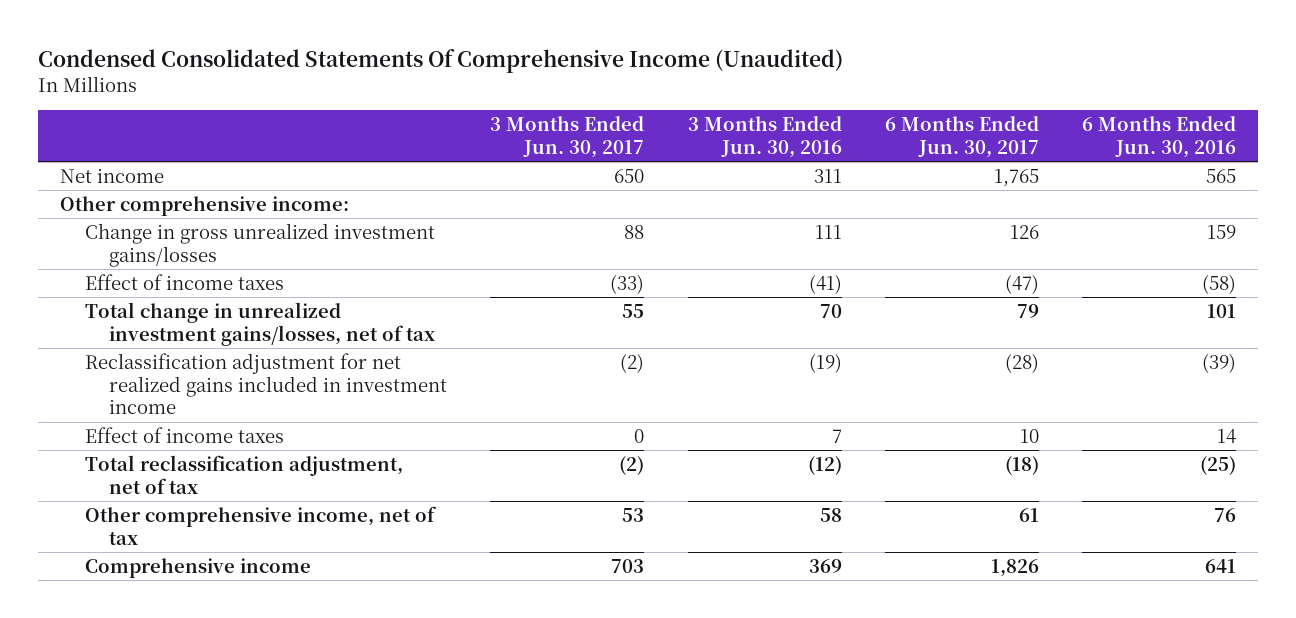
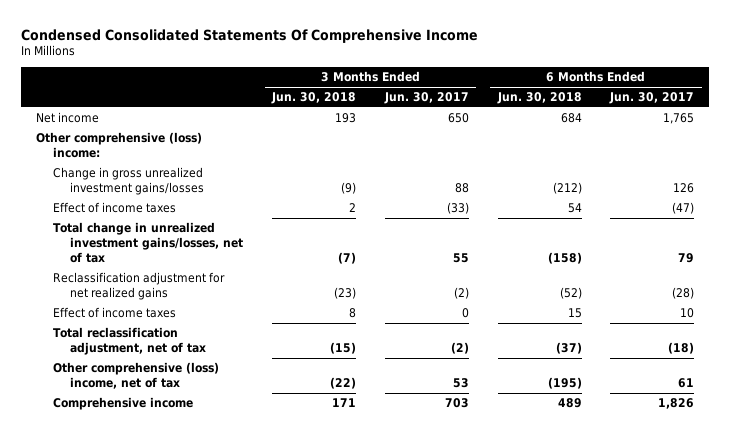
[38,48,844,73] Condensed Consolidated Statements Of Comprehensive Income (Unaudited) -> [21,28,479,43] Condensed Consolidated Statements Of Comprehensive Income
[687,115,842,158] 3 Months Ended Jun. 30, 2016 -> none
[1082,115,1237,158] 6 Months Ended Jun. 30, 2016 -> none
none -> [271,92,357,105] Jun. 30, 2018
none -> [496,92,582,105] Jun. 30, 2018
[59,195,349,216] Other comprehensive income: -> [35,132,202,159] Other comprehensive (loss) income:
[84,352,448,415] Reclassification adjustment for net realized gains included in investment income -> [53,272,226,301] Reclassification adjustment for net realized gains
[84,505,437,545] Other comprehensive income, net of tax -> [53,362,220,390] Other comprehensive (loss) income, net of tax

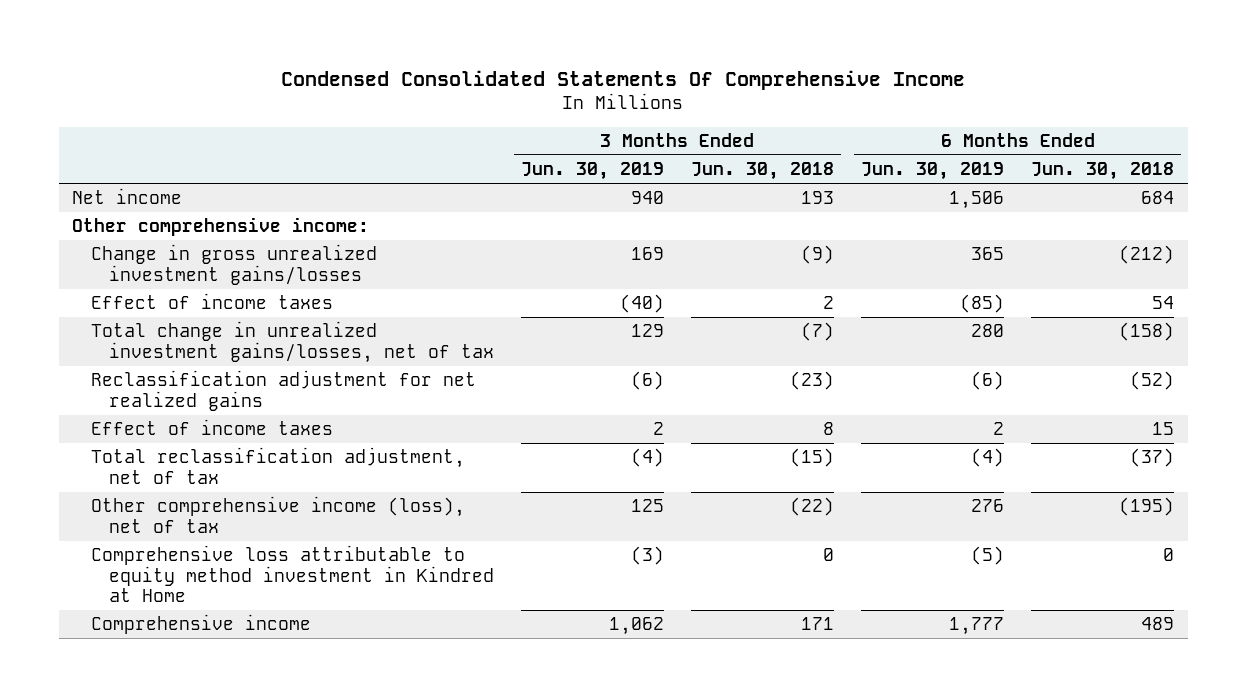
[383,92,469,105] Jun. 30, 2017 -> none
[609,92,695,105] Jun. 30, 2017 -> none
none -> [520,162,664,181] Jun. 30, 2019
none -> [861,162,1005,181] Jun. 30, 2019
[35,132,202,159] Other comprehensive (loss) income: -> [72,217,370,237] Other comprehensive income:
[53,362,220,390] Other comprehensive (loss) income, net of tax -> [90,496,465,533] Other comprehensive income (loss), net of tax
none -> [90,545,494,602] Comprehensive loss attributable to equity method investment in Kindred at Home

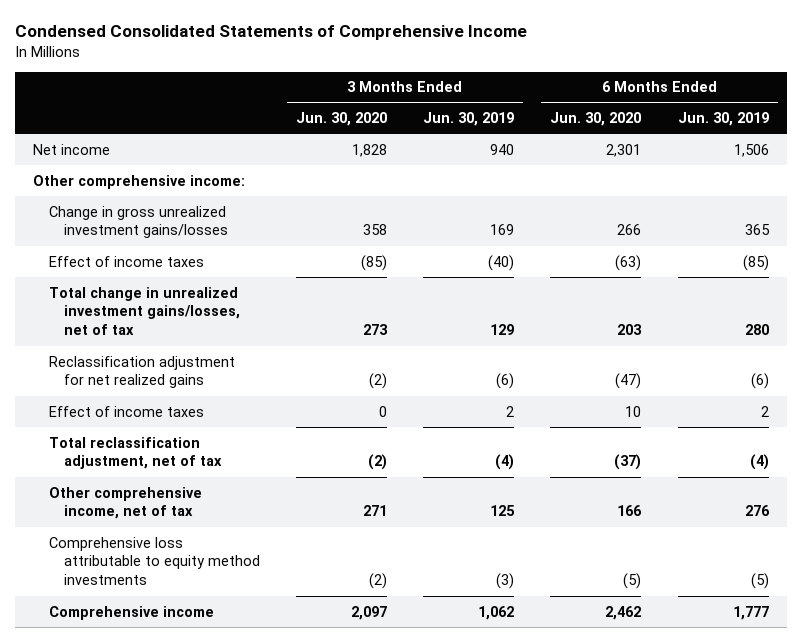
[281,69,966,90] Condensed Consolidated Statements Of Comprehensive Income -> [14,25,527,41] Condensed Consolidated Statements of Comprehensive Income
[691,162,835,181] Jun. 30, 2018 -> none
[1031,162,1175,181] Jun. 30, 2018 -> none
none -> [296,112,388,127] Jun. 30, 2020
none -> [550,112,642,127] Jun. 30, 2020
[90,496,465,533] Other comprehensive income (loss), net of tax -> [48,486,202,520] Other comprehensive income, net of tax
[90,545,494,602] Comprehensive loss attributable to equity method investment in Kindred at Home -> [48,536,261,586] Comprehensive loss attributable to equity method investments

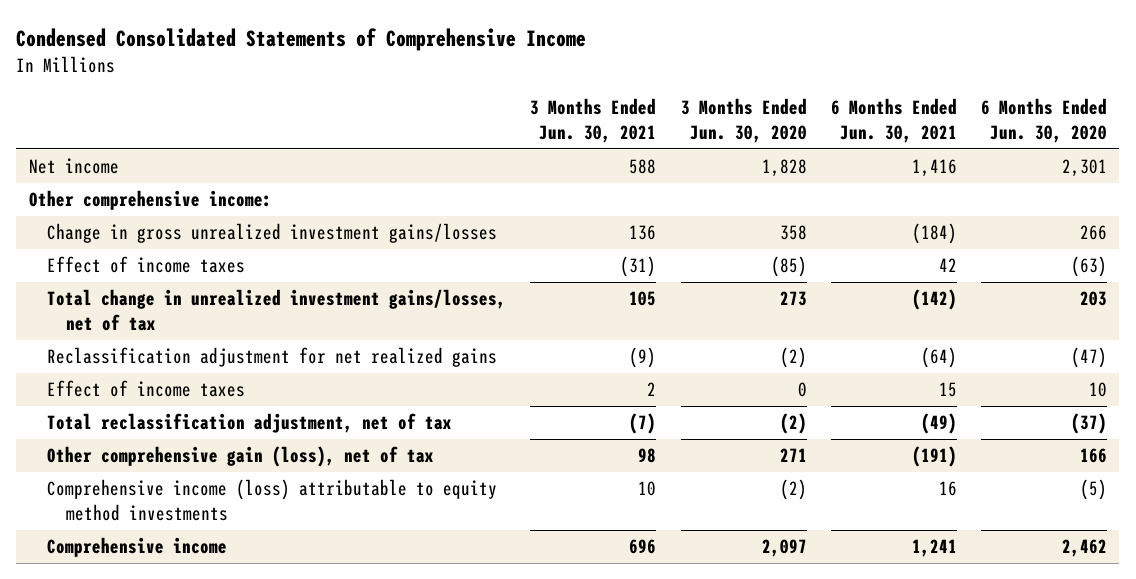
[423,112,515,127] Jun. 30, 2019 -> none
[677,112,769,127] Jun. 30, 2019 -> none
none -> [530,97,657,143] 3 Months Ended Jun. 30, 2021
none -> [830,97,957,143] 6 Months Ended Jun. 30, 2021
[48,486,202,520] Other comprehensive income, net of tax -> [47,446,435,468] Other comprehensive gain (loss), net of tax
[48,536,261,586] Comprehensive loss attributable to equity method investments -> [47,479,498,521] Comprehensive income (loss) attributable to equity method investments

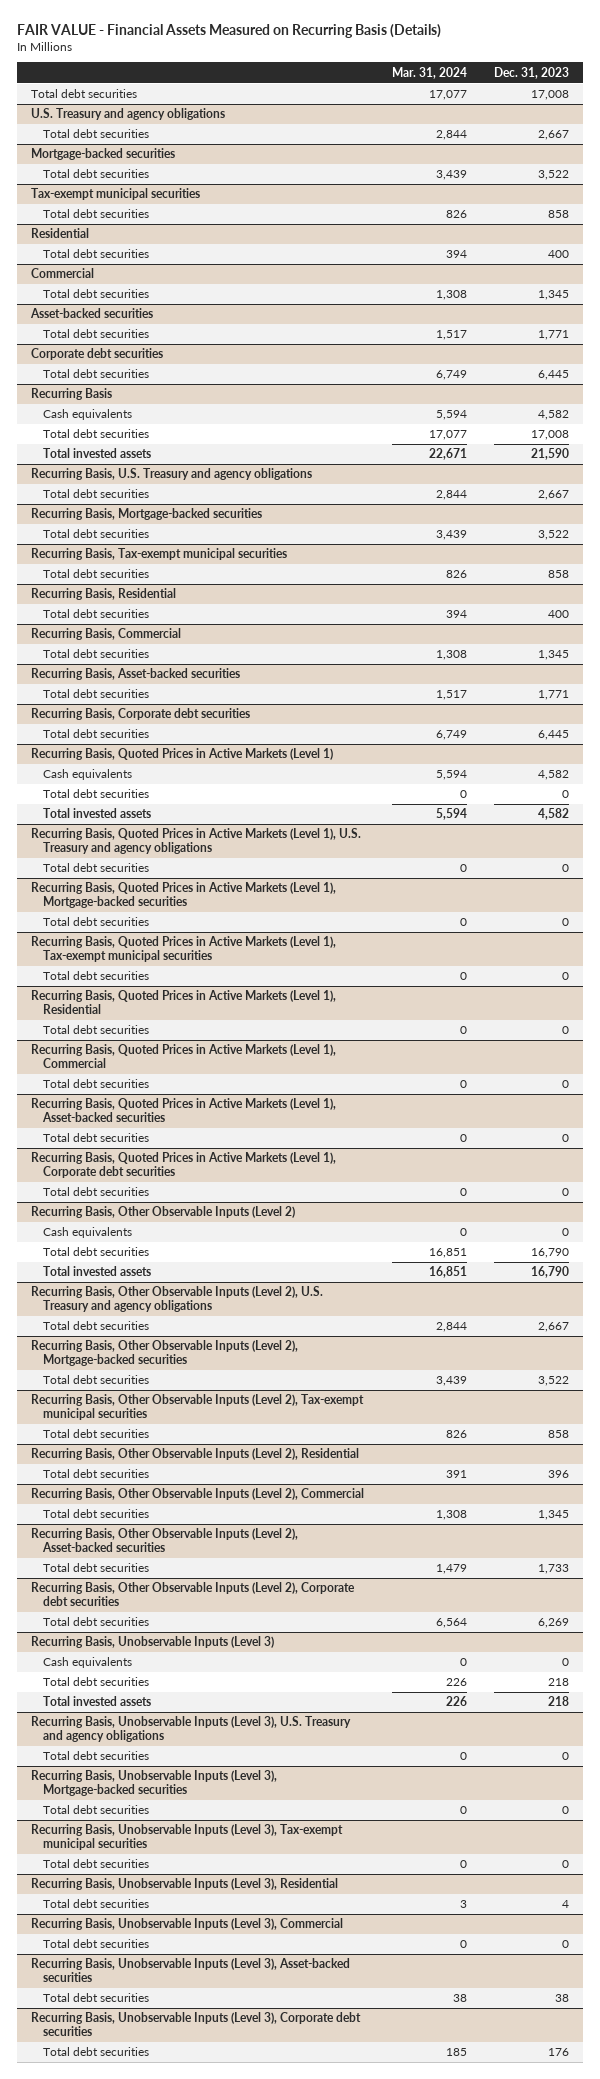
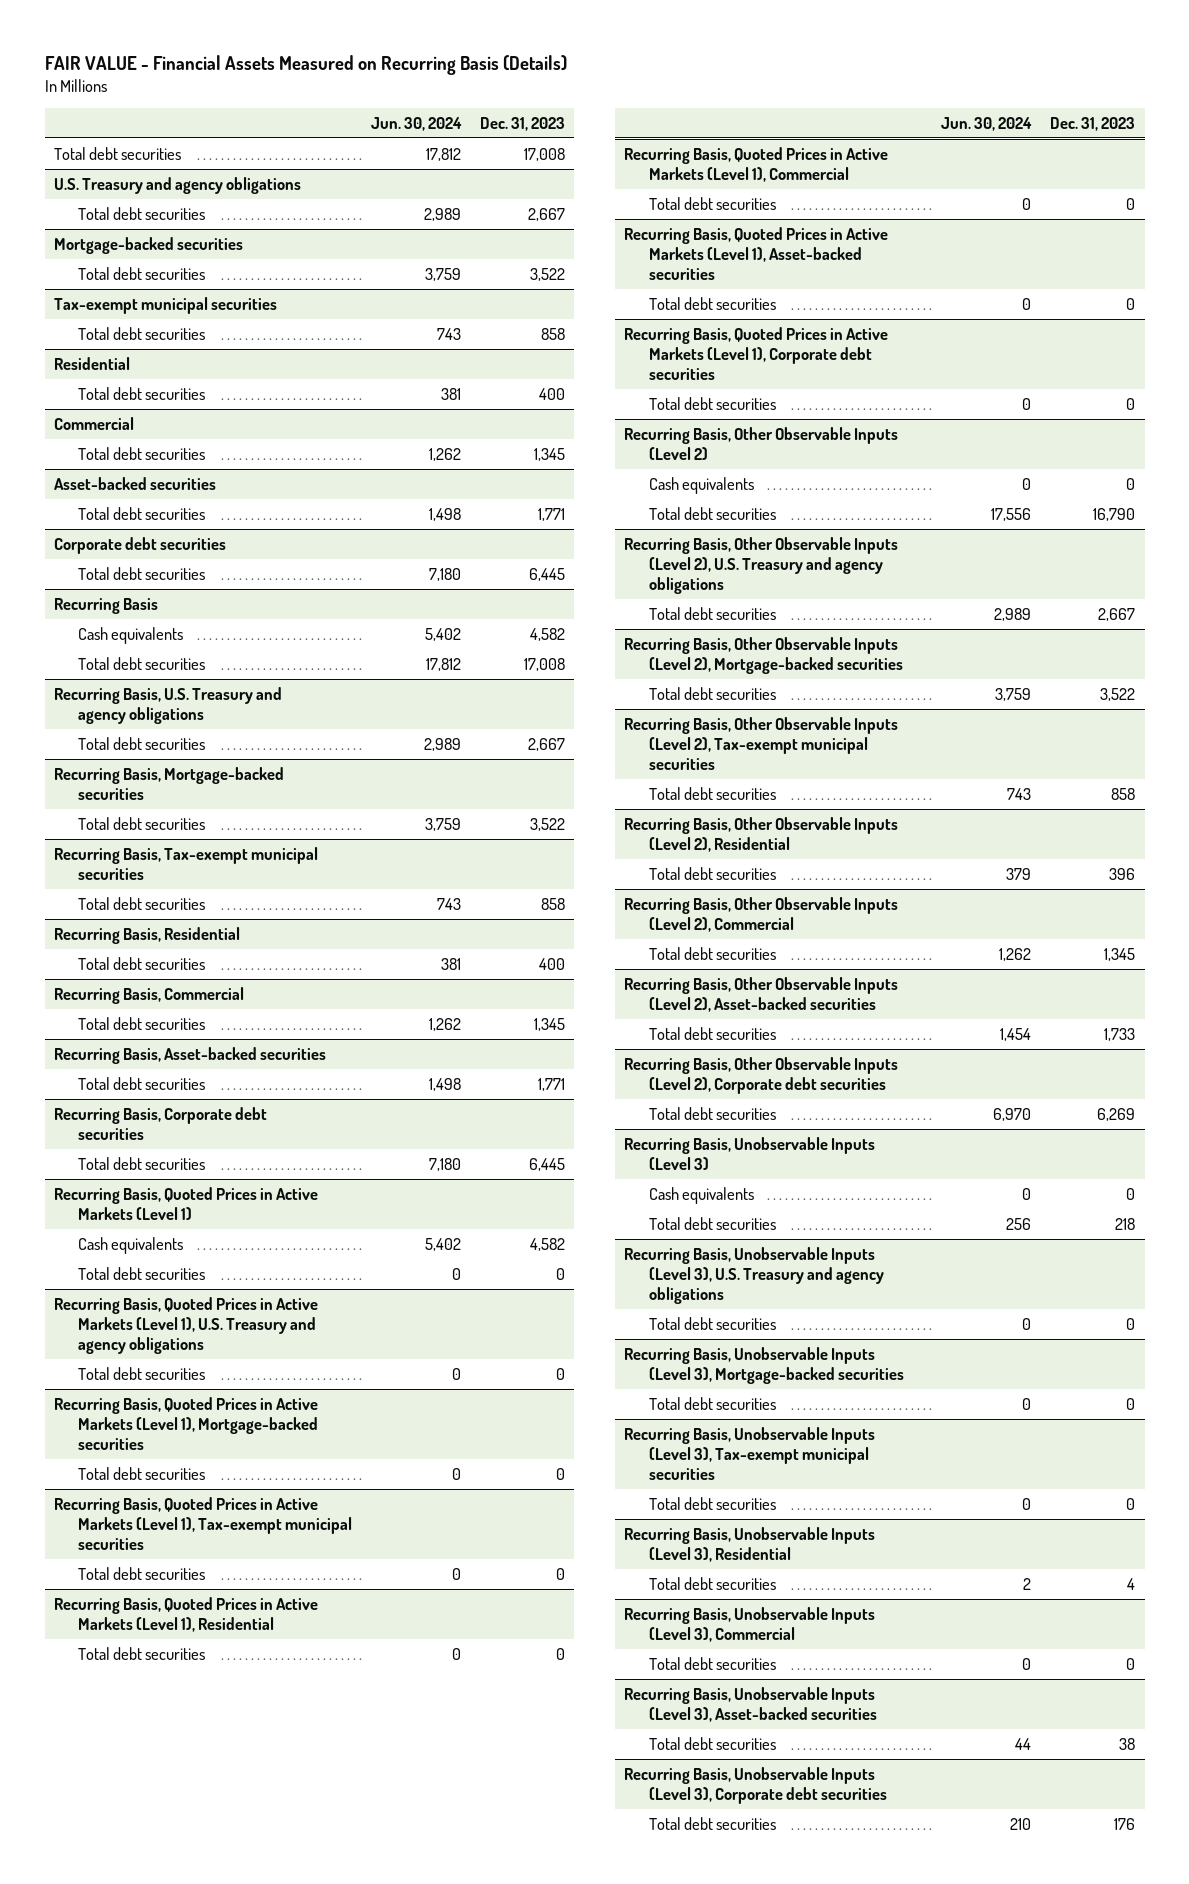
[391,66,467,79] Mar. 31, 2024 -> none
none -> [371,116,463,131] Jun. 30, 2024
[42,448,151,459] Total invested assets -> none
[42,808,151,819] Total invested assets -> none
[42,1266,151,1277] Total invested assets -> none
[42,1696,151,1707] Total invested assets -> none

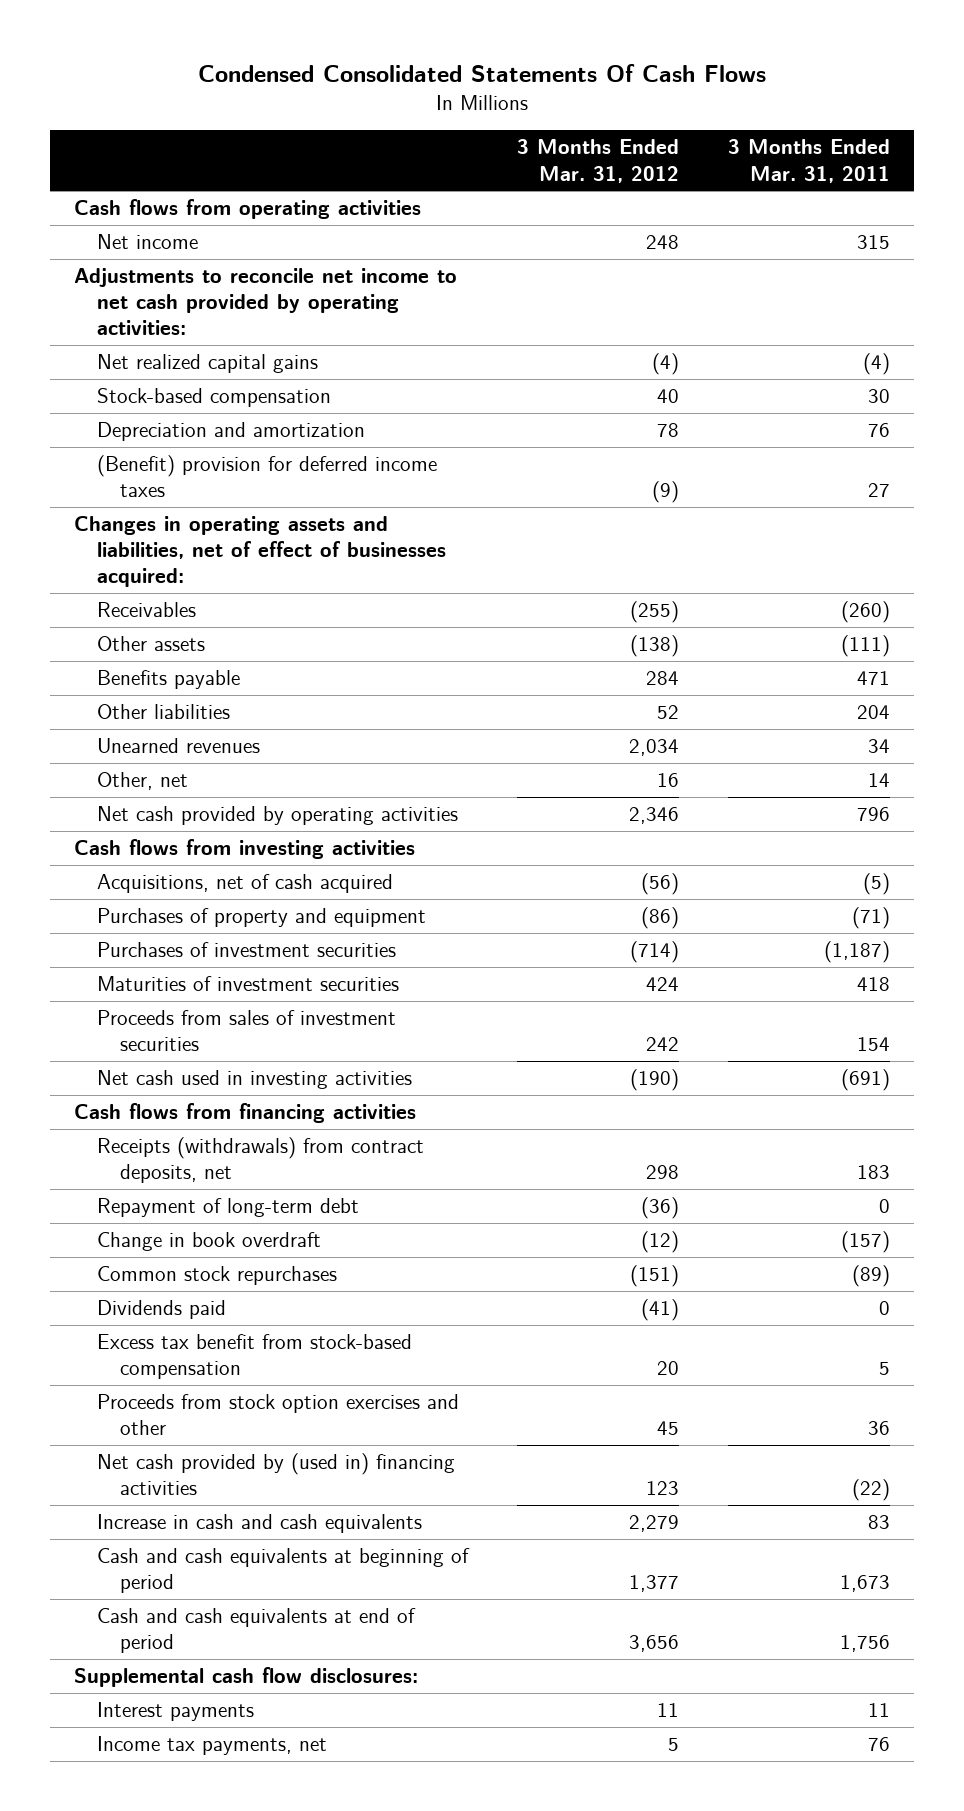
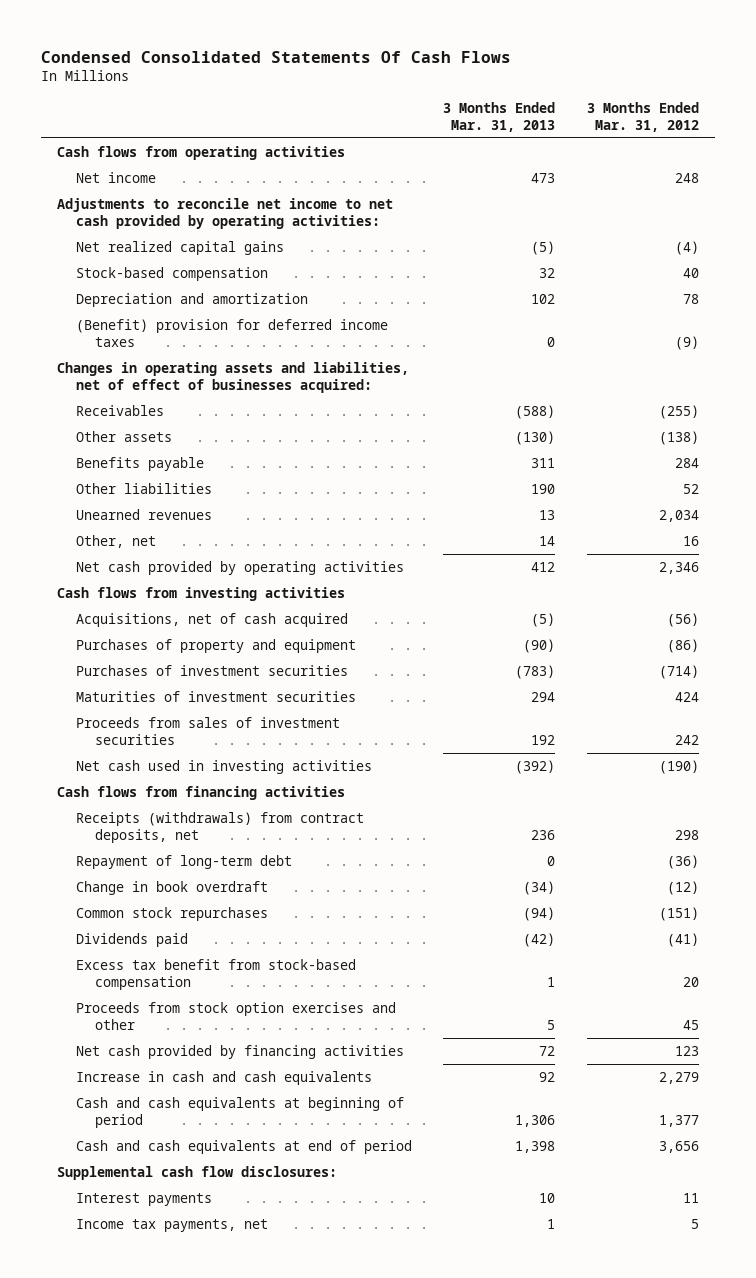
[727,139,890,183] 3 Months Ended Mar. 31, 2011 -> none
none -> [443,101,556,132] 3 Months Ended Mar. 31, 2013
[97,1452,456,1496] Net cash provided by (used in) financing activities -> [75,1044,404,1059] Net cash provided by financing activities

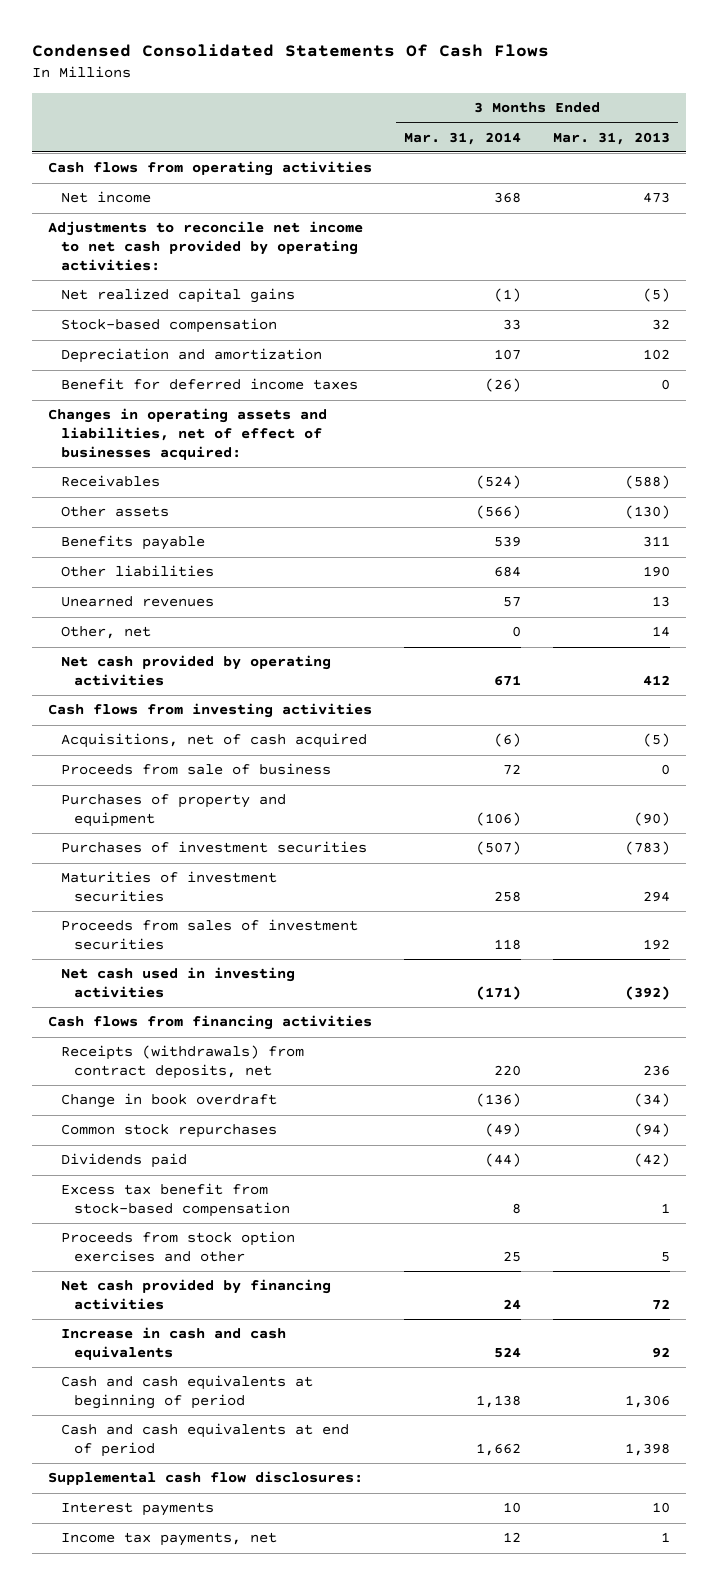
[586,101,699,132] 3 Months Ended Mar. 31, 2012 -> none
none -> [404,131,522,145] Mar. 31, 2014
[75,318,388,348] (Benefit) provision for deferred income taxes -> [61,378,359,391] Benefit for deferred income taxes
none -> [61,763,332,776] Proceeds from sale of business
[75,854,292,869] Repayment of long-term debt -> none

